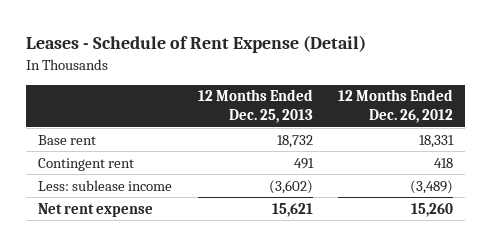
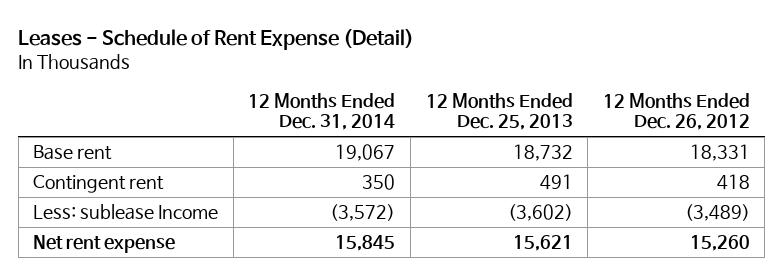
none -> [248,92,396,131] 12 Months Ended Dec. 31, 2014
[38,179,173,191] Less: sublease income -> [33,204,219,221] Less: sublease Income

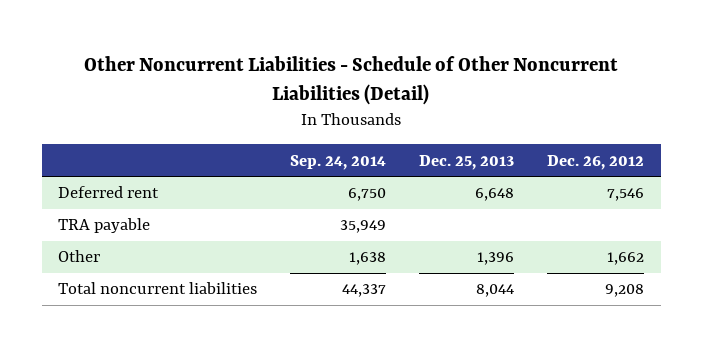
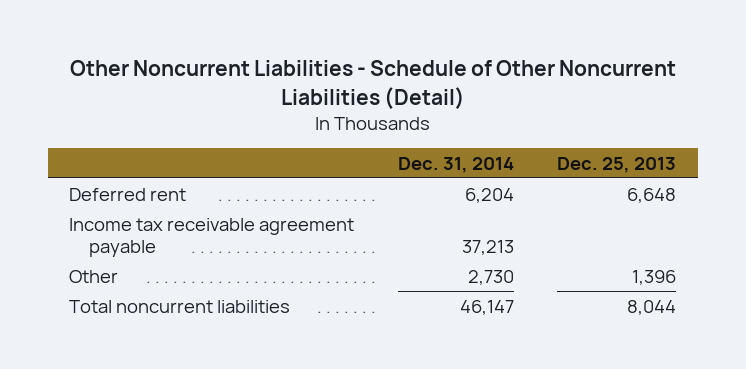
[290,154,387,170] Sep. 24, 2014 -> none
[547,154,645,170] Dec. 26, 2012 -> none
none -> [397,156,514,173] Dec. 31, 2014
[58,218,151,234] TRA payable -> [69,217,355,257] Income tax receivable agreement payable

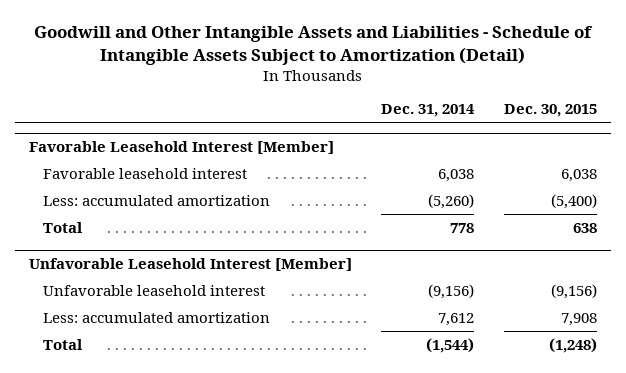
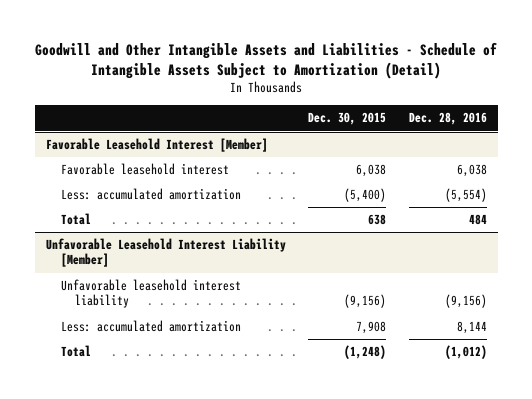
[381,104,476,118] Dec. 31, 2014 -> none
none -> [408,112,487,126] Dec. 28, 2016
[29,258,353,272] Unfavorable Leasehold Interest [Member] -> [45,238,286,268] Unfavorable Leasehold Interest Liability [Member]
[42,284,265,296] Unfavorable leasehold interest -> [60,279,241,309] Unfavorable leasehold interest liability

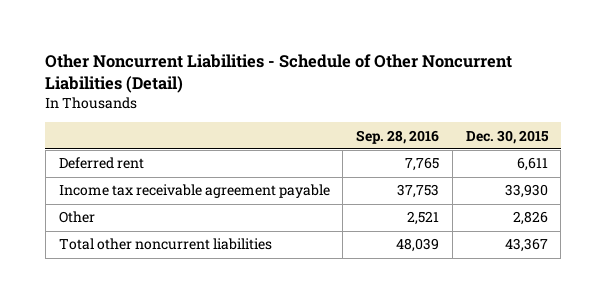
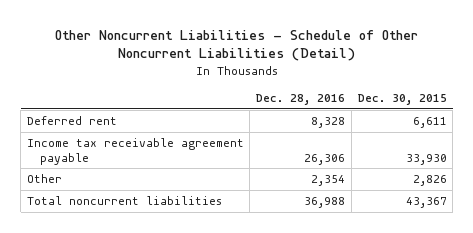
[356,129,440,144] Sep. 28, 2016 -> none
none -> [256,94,346,106] Dec. 28, 2016
[58,238,272,251] Total other noncurrent liabilities -> [26,196,222,206] Total noncurrent liabilities

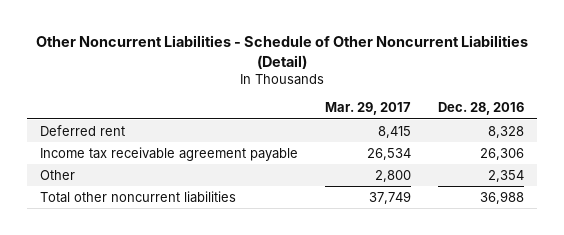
[357,94,447,106] Dec. 30, 2015 -> none
none -> [324,102,411,116] Mar. 29, 2017
[26,196,222,206] Total noncurrent liabilities -> [40,190,237,203] Total other noncurrent liabilities

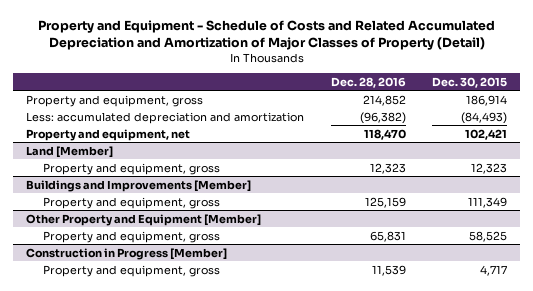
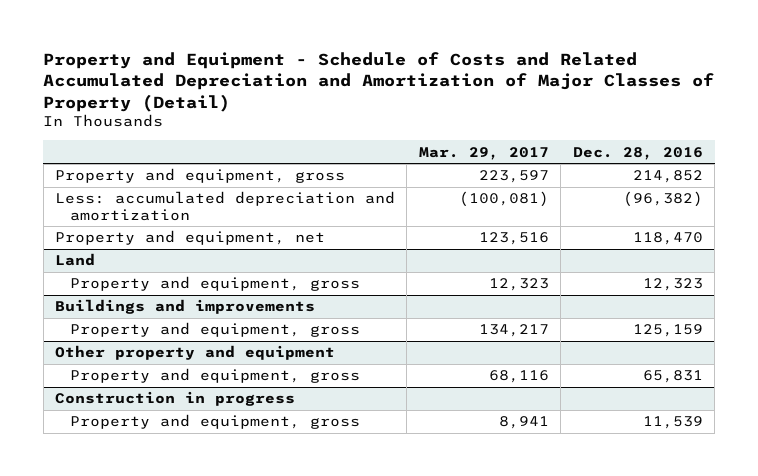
[432,76,508,88] Dec. 30, 2015 -> none
none -> [418,146,549,160] Mar. 29, 2017
[26,145,114,158] Land [Member] -> [55,253,96,267] Land
[26,179,252,192] Buildings and Improvements [Member] -> [55,299,316,315] Buildings and improvements
[26,213,262,226] Other Property and Equipment [Member] -> [55,345,336,361] Other property and equipment
[26,247,228,260] Construction in Progress [Member] -> [55,391,296,407] Construction in progress

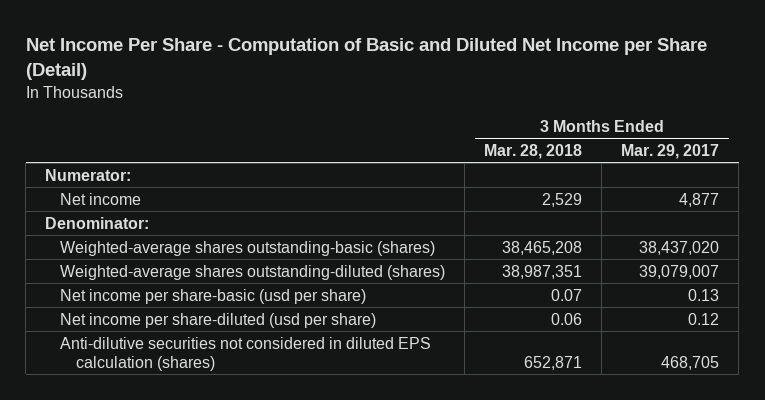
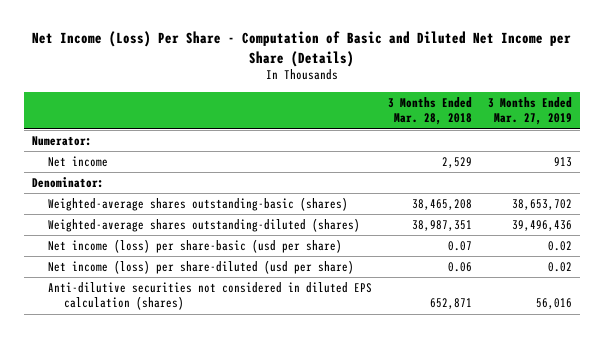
[25,37,707,80] Net Income Per Share - Computation of Basic and Diluted Net Income per Share (Detail) -> [31,31,571,67] Net Income (Loss) Per Share - Computation of Basic and Diluted Net Income per Share (Details)
[621,143,720,159] Mar. 29, 2017 -> none
none -> [487,97,572,126] 3 Months Ended Mar. 27, 2019
[60,288,367,304] Net income per share-basic (usd per share) -> [47,239,342,254] Net income (loss) per share-basic (usd per share)
[60,312,377,328] Net income per share-diluted (usd per share) -> [47,260,354,275] Net income (loss) per share-diluted (usd per share)

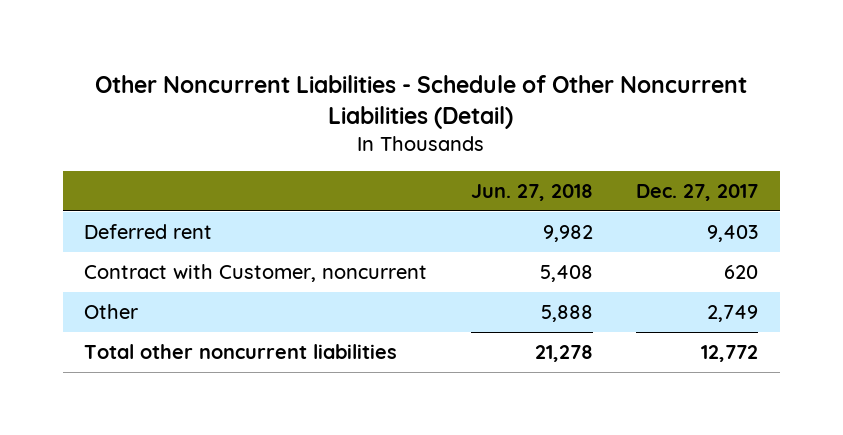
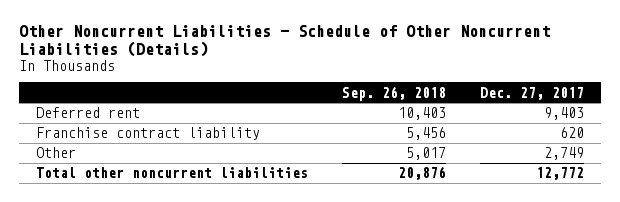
[95,75,748,130] Other Noncurrent Liabilities - Schedule of Other Noncurrent Liabilities (Detail) -> [19,25,551,58] Other Noncurrent Liabilities - Schedule of Other Noncurrent Liabilities (Details)
[470,184,593,202] Jun. 27, 2018 -> none
none -> [341,85,446,101] Sep. 26, 2018
[84,263,428,282] Contract with Customer, noncurrent -> [36,127,261,141] Franchise contract liability

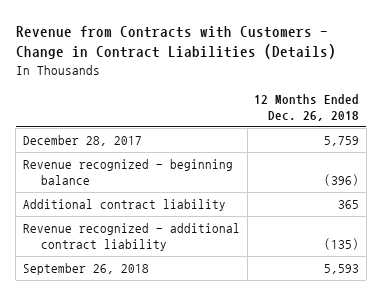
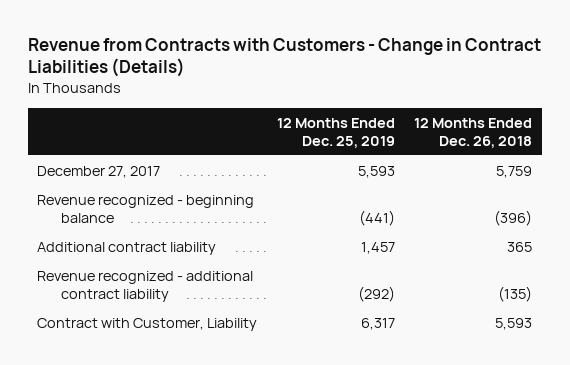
none -> [276,117,395,148] 12 Months Ended Dec. 25, 2019
[23,135,143,147] December 28, 2017 -> [37,165,161,178] December 27, 2017
[23,263,150,276] September 26, 2018 -> [37,317,258,331] Contract with Customer, Liability

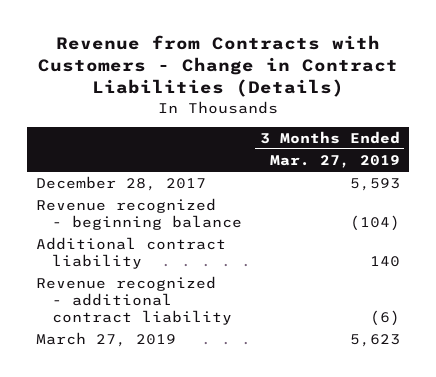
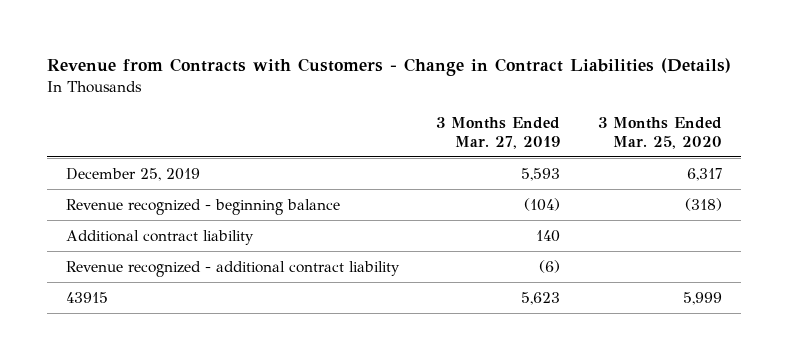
none -> [597,116,722,149] 3 Months Ended Mar. 25, 2020
[36,176,207,192] December 28, 2017 -> [65,167,200,181] December 25, 2019
[36,332,177,348] March 27, 2019 -> [65,291,108,303] 43915

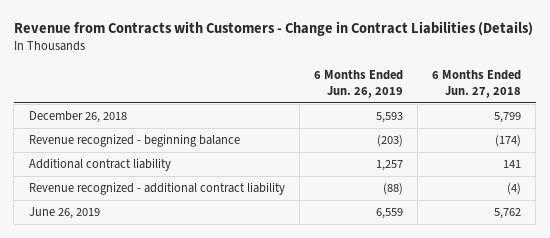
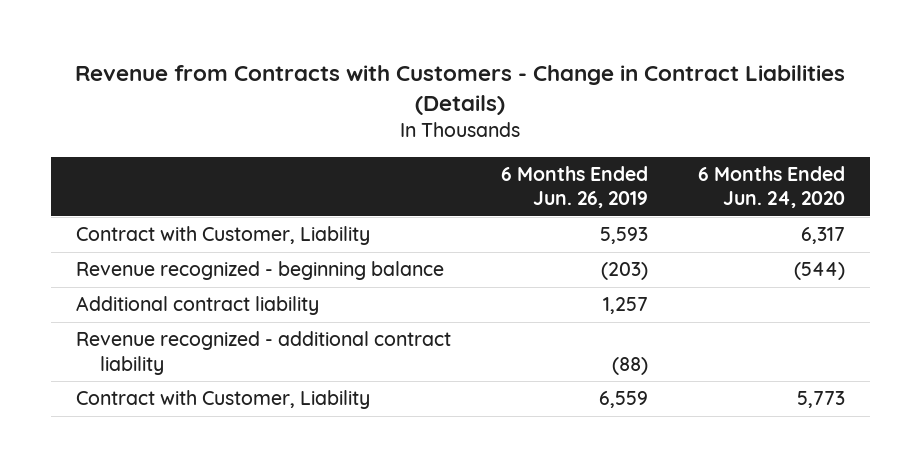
[432,69,522,98] 6 Months Ended Jun. 27, 2018 -> none
none -> [697,166,845,209] 6 Months Ended Jun. 24, 2020
[28,111,127,124] December 26, 2018 -> [75,226,370,246] Contract with Customer, Liability
[28,207,100,220] June 26, 2019 -> [75,390,370,410] Contract with Customer, Liability

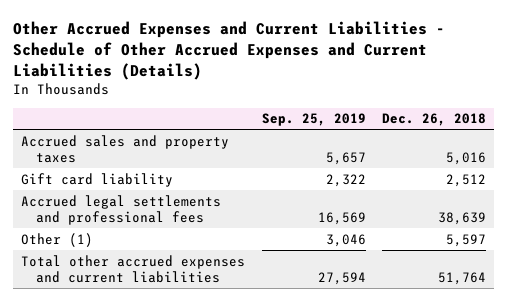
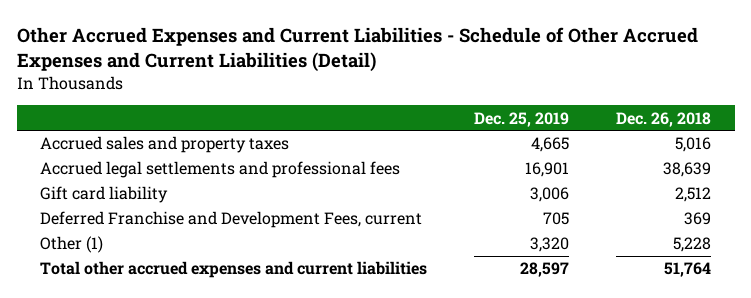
[13,21,446,80] Other Accrued Expenses and Current Liabilities - Schedule of Other Accrued Expenses and Current Liabilities (Details) -> [16,26,698,73] Other Accrued Expenses and Current Liabilities - Schedule of Other Accrued Expenses and Current Liabilities (Detail)
[261,113,366,127] Sep. 25, 2019 -> none
none -> [474,111,570,127] Dec. 25, 2019
[21,172,174,187] Gift card liability -> [40,186,169,204] Gift card liability
none -> [40,211,423,229] Deferred Franchise and Development Fees, current
[446,233,487,247] 5,597 -> [673,237,712,253] 5,228

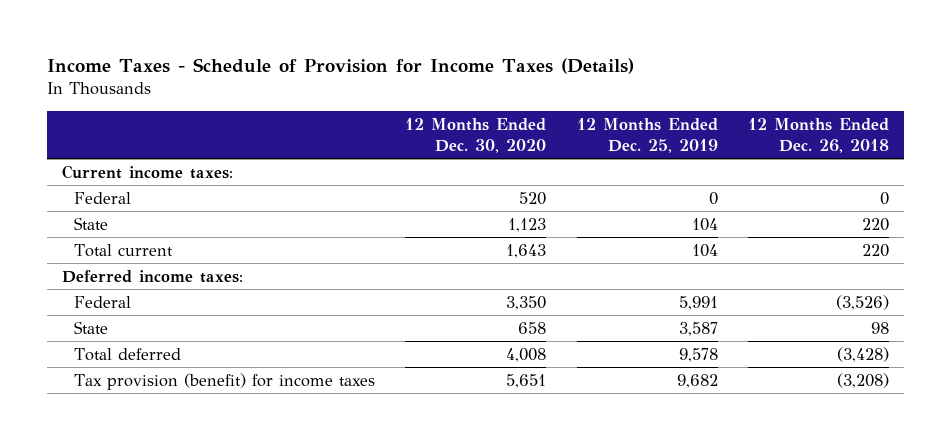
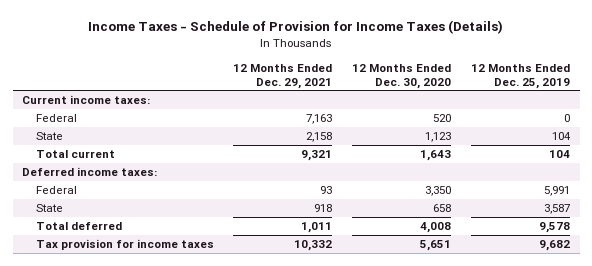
[748,117,890,153] 12 Months Ended Dec. 26, 2018 -> none
none -> [233,63,333,89] 12 Months Ended Dec. 29, 2021
[73,372,375,390] Tax provision (benefit) for income taxes -> [35,239,214,251] Tax provision for income taxes

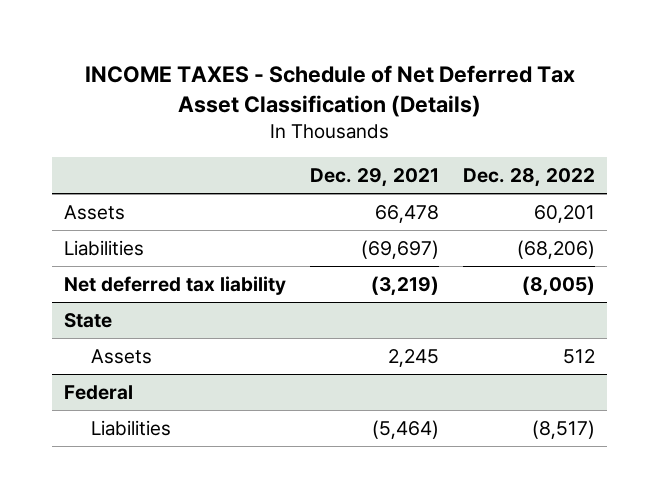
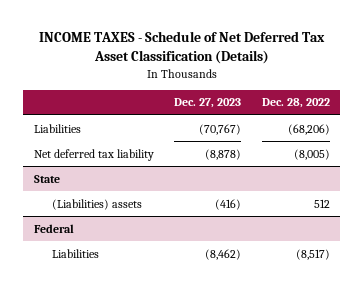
[310,168,440,188] Dec. 29, 2021 -> none
none -> [174,98,242,109] Dec. 27, 2023
[63,204,125,220] Assets -> none
[90,348,152,364] Assets -> [52,198,143,210] (Liabilities) assets

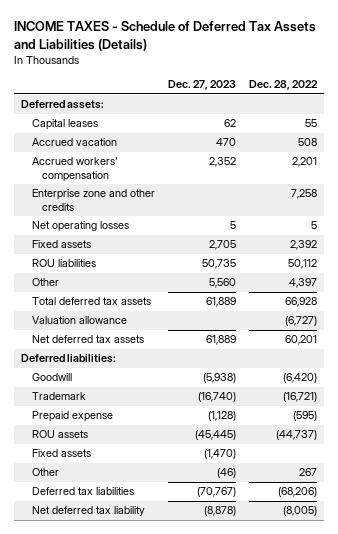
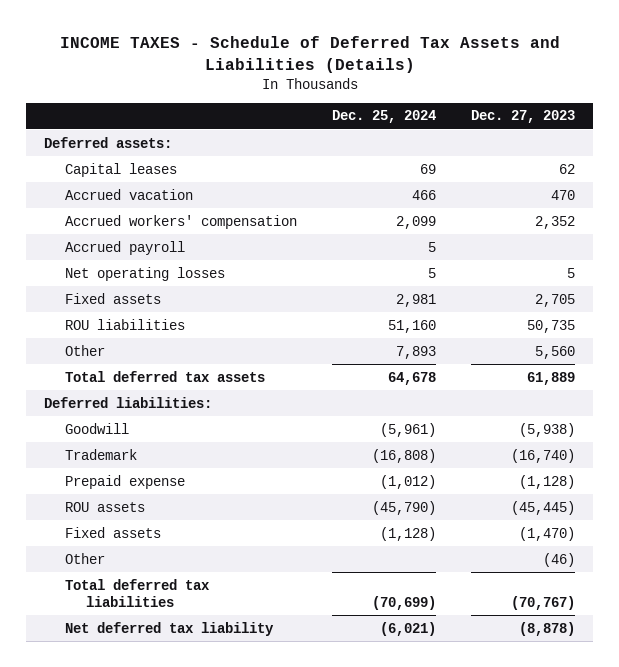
[249,80,319,91] Dec. 28, 2022 -> none
none -> [332,110,437,124] Dec. 25, 2024
[31,189,155,212] Enterprise zone and other credits -> none
none -> [64,240,185,255] Accrued payroll
[31,316,127,325] Valuation allowance -> none
[31,335,144,344] Net deferred tax assets -> none
[31,487,134,496] Deferred tax liabilities -> [64,578,210,607] Total deferred tax liabilities

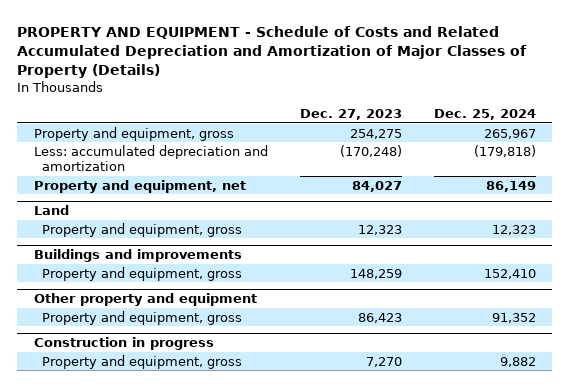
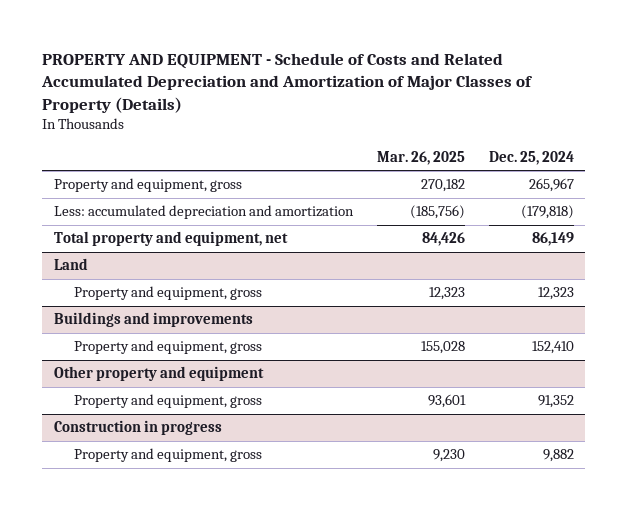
[299,108,402,120] Dec. 27, 2023 -> none
none -> [376,150,465,165] Mar. 26, 2025
[33,179,246,193] Property and equipment, net -> [54,231,289,247] Total property and equipment, net

